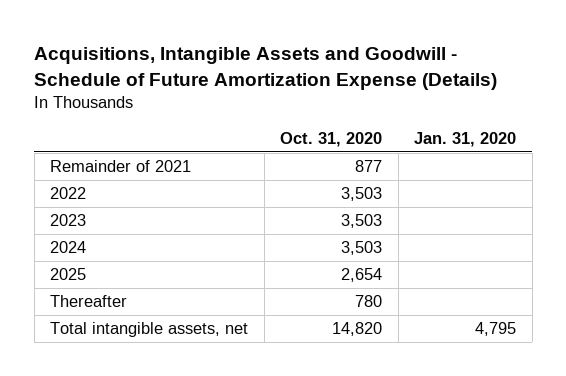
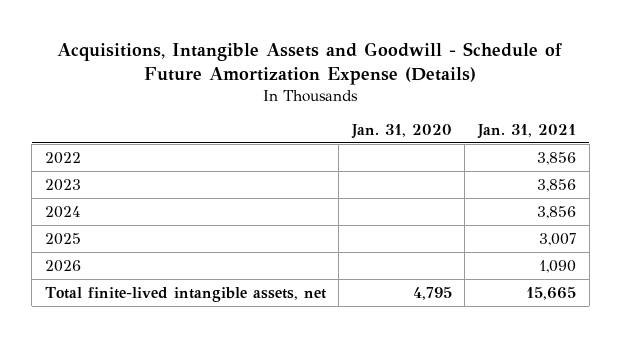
[280,131,383,147] Oct. 31, 2020 -> none
none -> [477,123,577,139] Jan. 31, 2021
[50,160,192,173] Remainder of 2021 -> none
[50,295,128,308] Thereafter -> none
none -> [44,259,81,272] 2026
[50,322,249,338] Total intangible assets, net -> [44,286,326,302] Total finite-lived intangible assets, net

